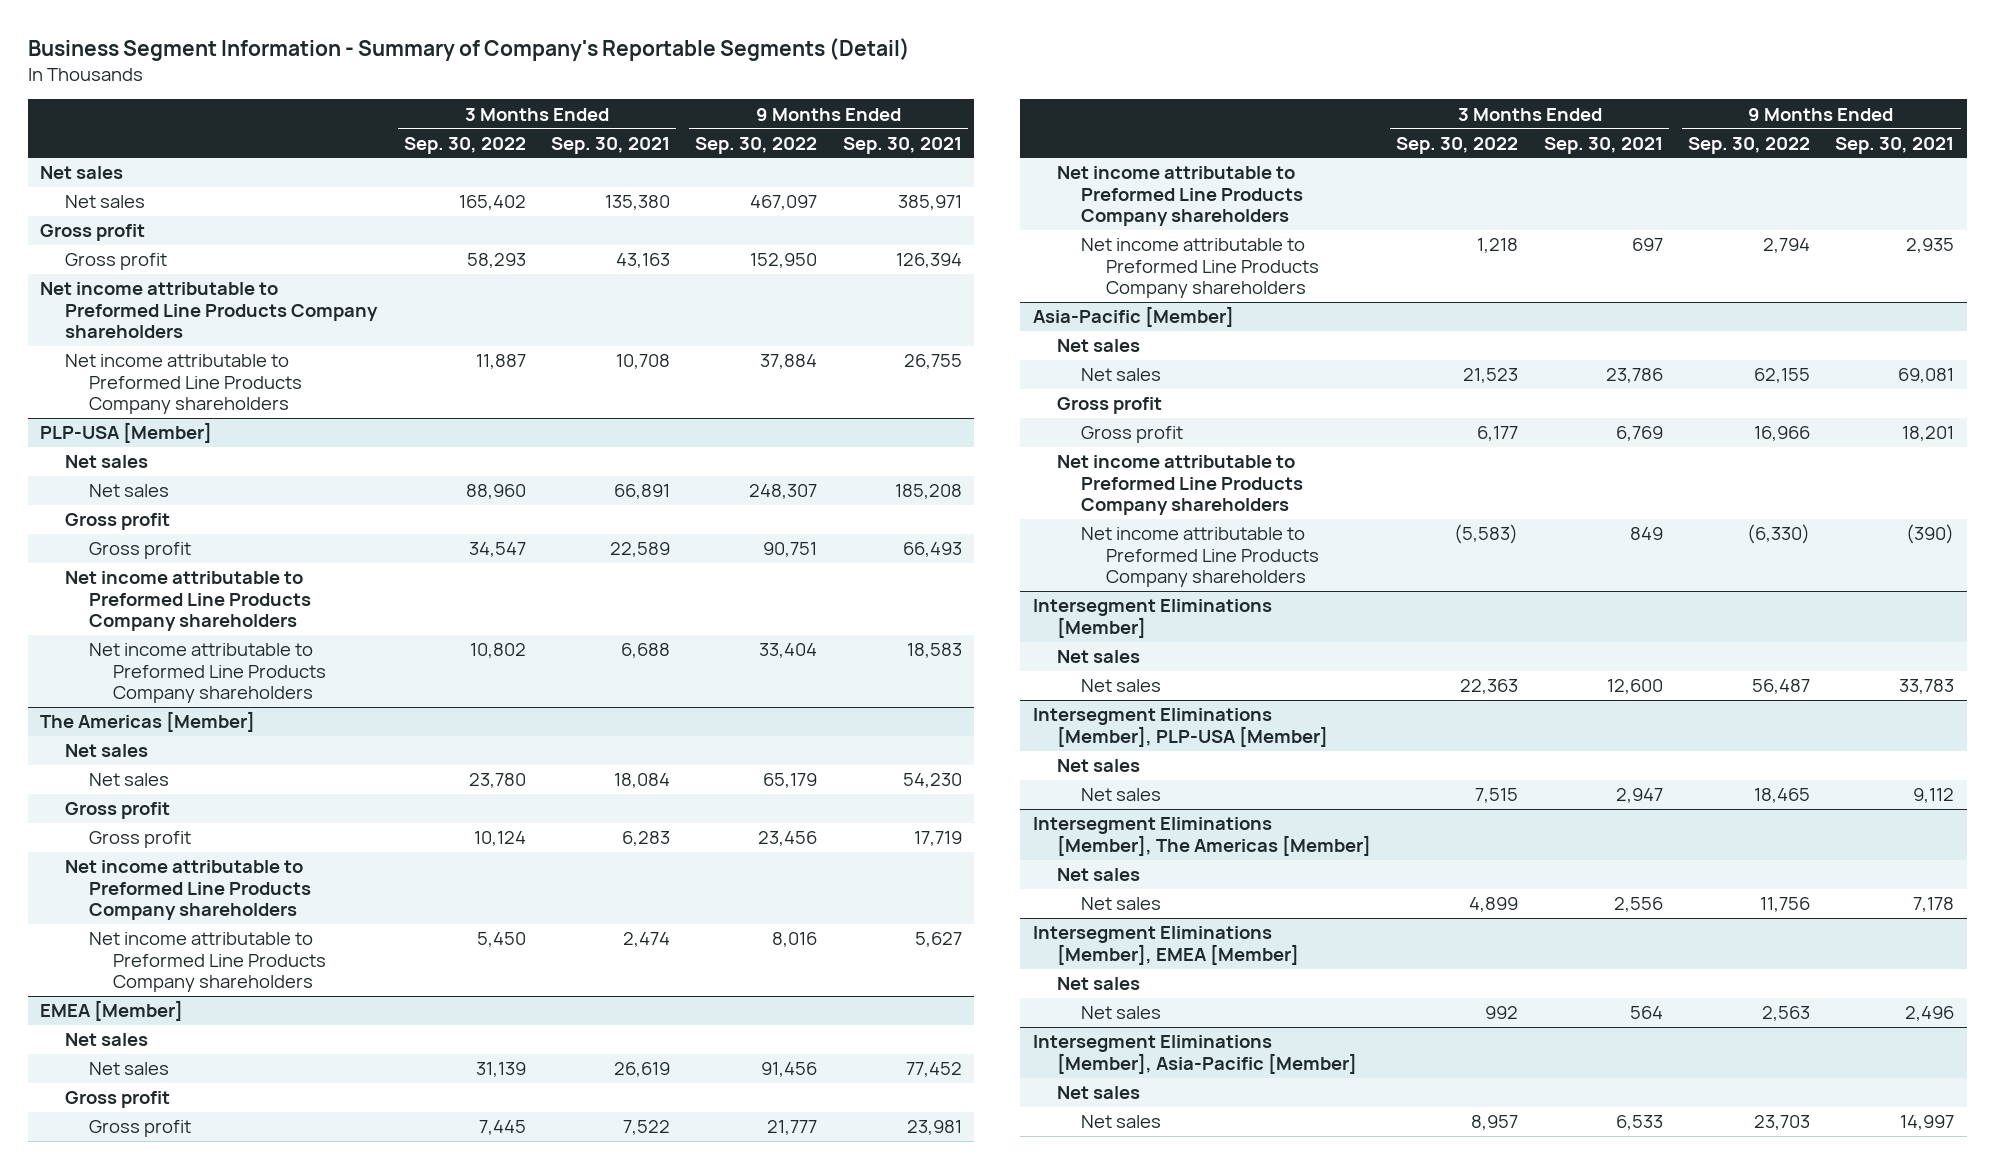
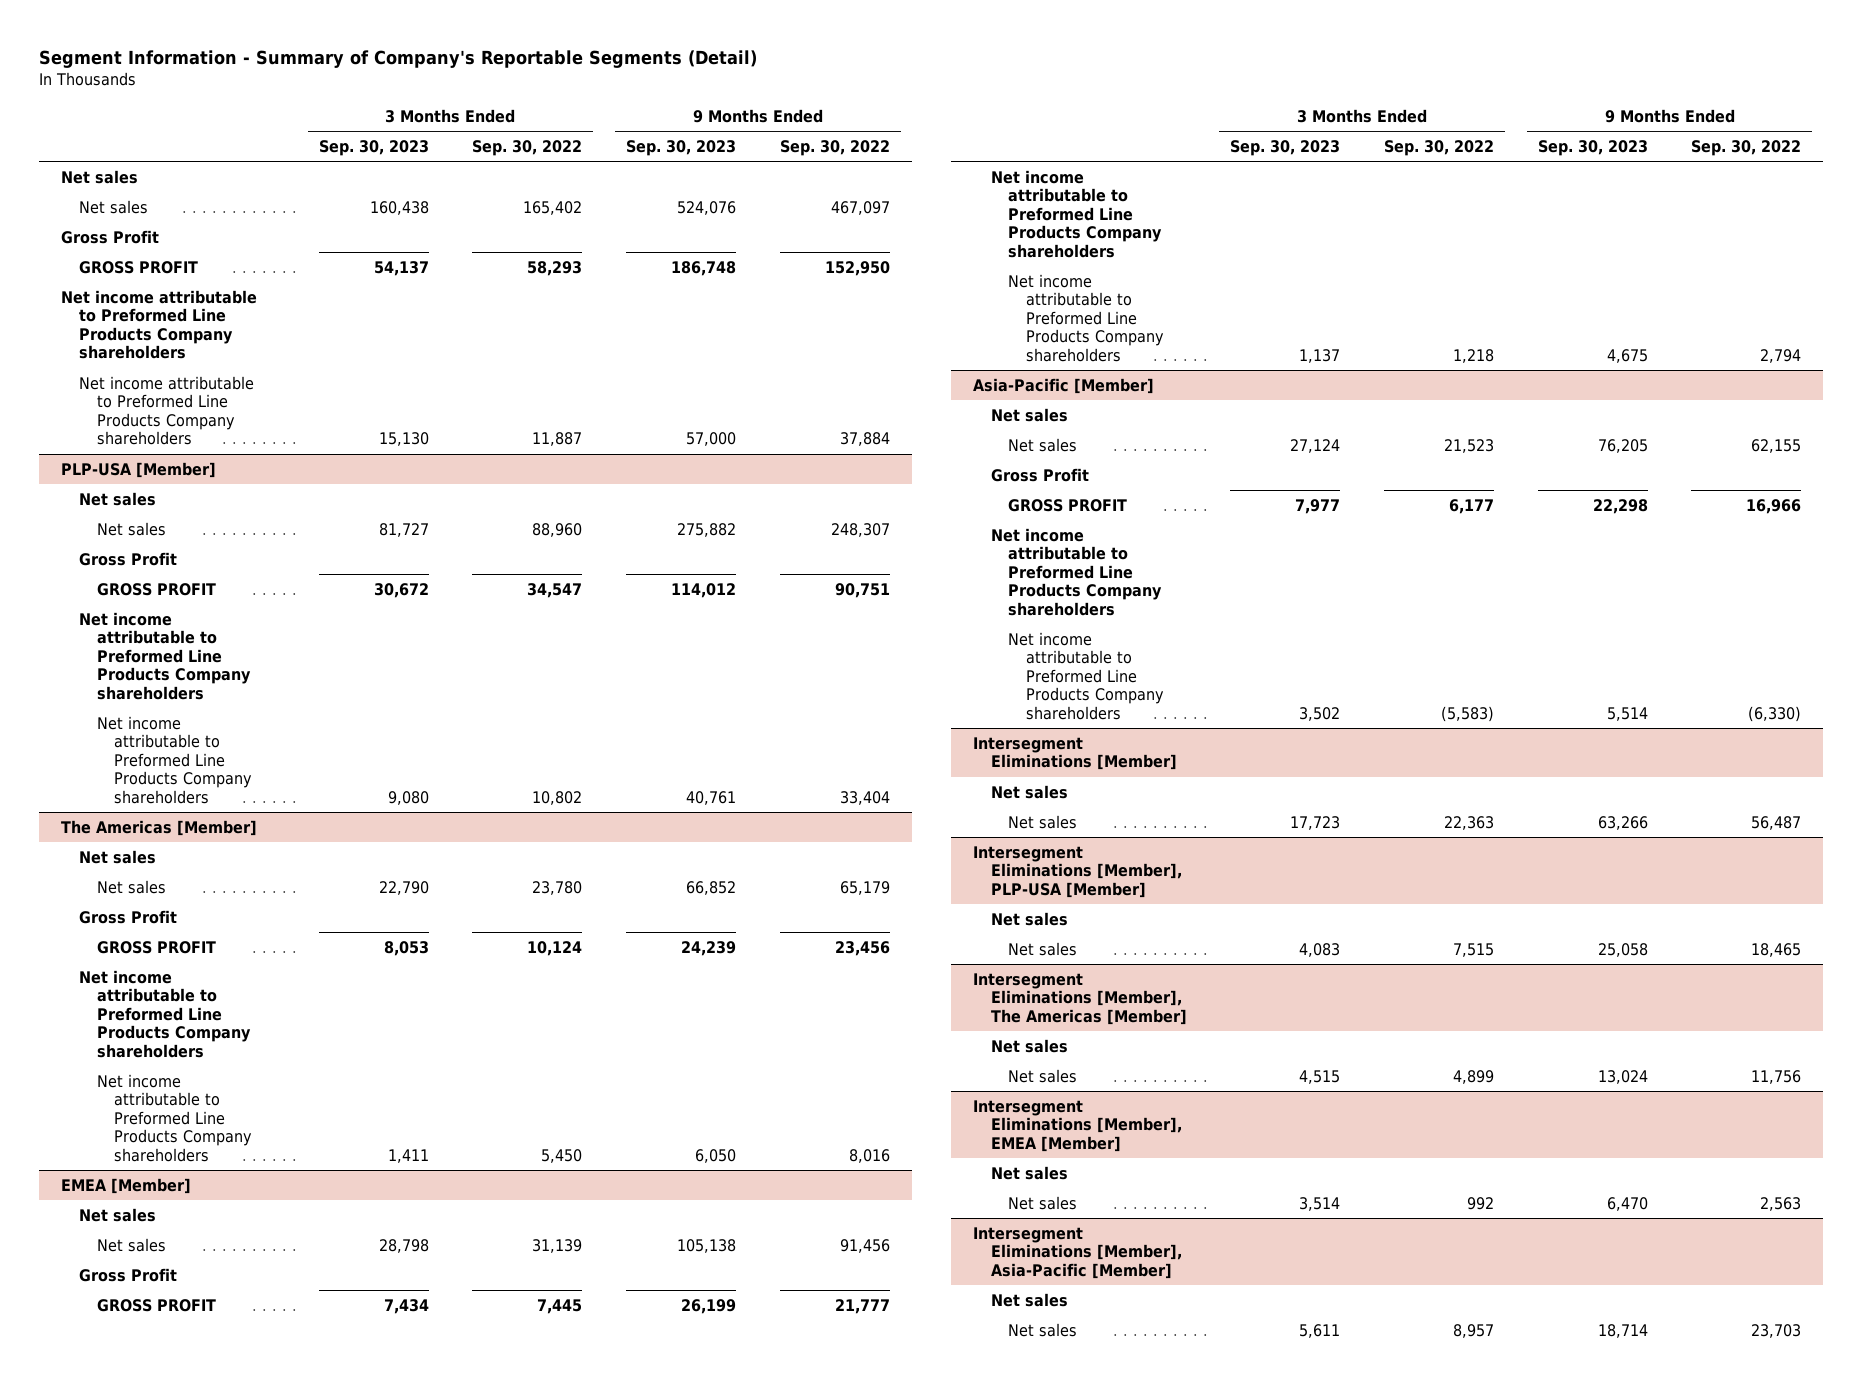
[27,38,910,62] Business Segment Information - Summary of Company's Reportable Segments (Detail) -> [39,49,758,68] Segment Information - Summary of Company's Reportable Segments (Detail)
[551,136,671,154] Sep. 30, 2021 -> none
[842,136,962,154] Sep. 30, 2021 -> none
none -> [318,140,429,157] Sep. 30, 2023
none -> [626,140,737,157] Sep. 30, 2023
[40,224,146,242] Gross profit -> [61,229,160,244] Gross Profit
[64,253,167,271] Gross profit -> [78,260,198,274] GROSS PROFIT
[64,513,170,531] Gross profit -> [78,551,177,566] Gross Profit
[88,542,191,560] Gross profit -> [96,582,216,596] GROSS PROFIT
[64,802,170,820] Gross profit -> [78,909,177,924] Gross Profit
[88,831,191,849] Gross profit -> [96,940,216,954] GROSS PROFIT
[64,1091,170,1109] Gross profit -> [78,1267,177,1282] Gross Profit
[88,1120,191,1138] Gross profit -> [96,1298,216,1312] GROSS PROFIT
[1057,397,1163,415] Gross profit -> [990,467,1089,482] Gross Profit
[1081,426,1184,444] Gross profit -> [1008,498,1128,512] GROSS PROFIT

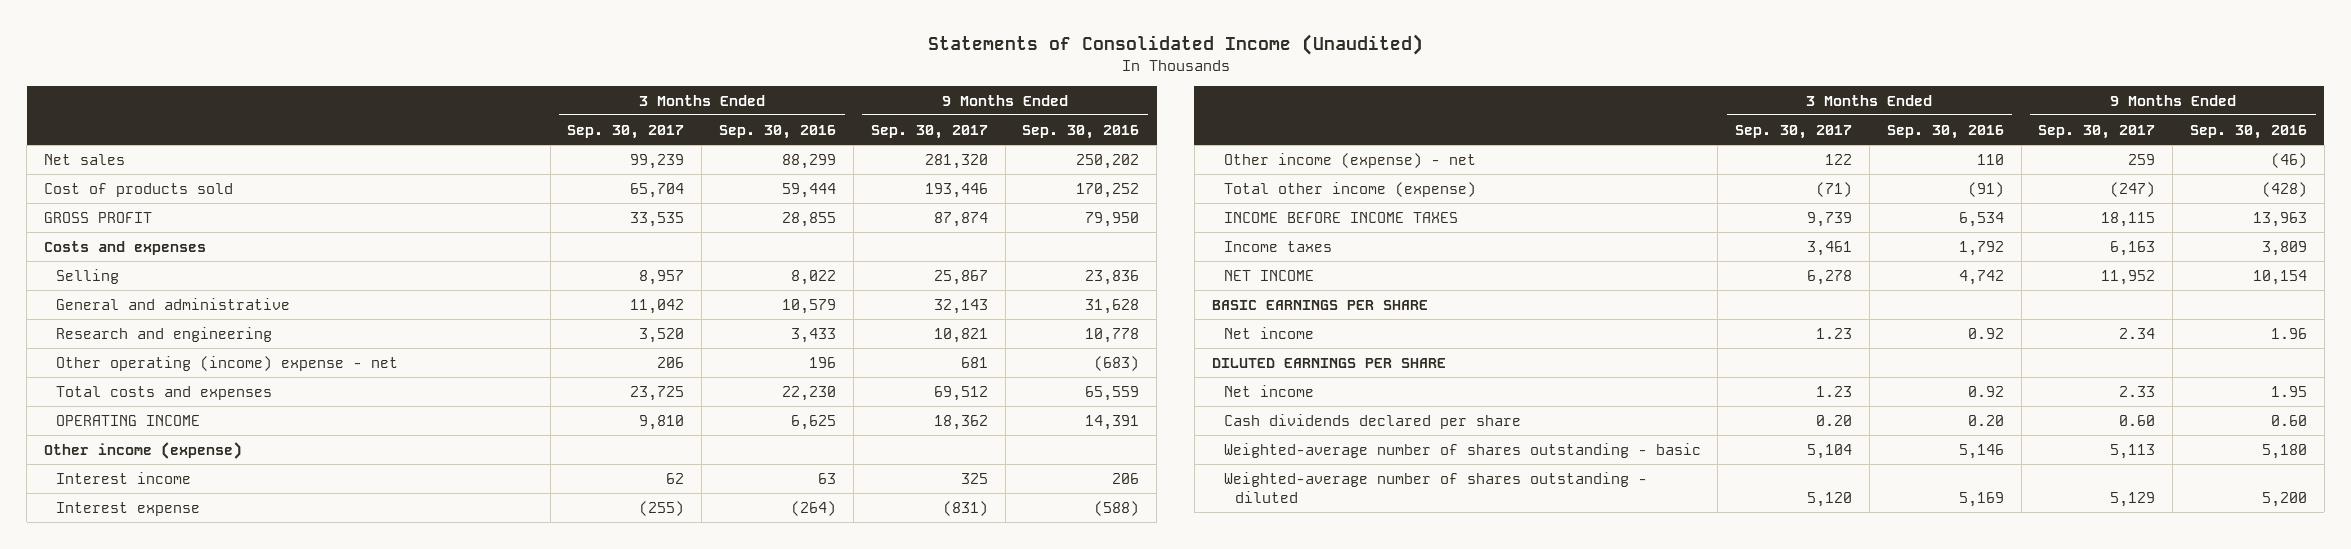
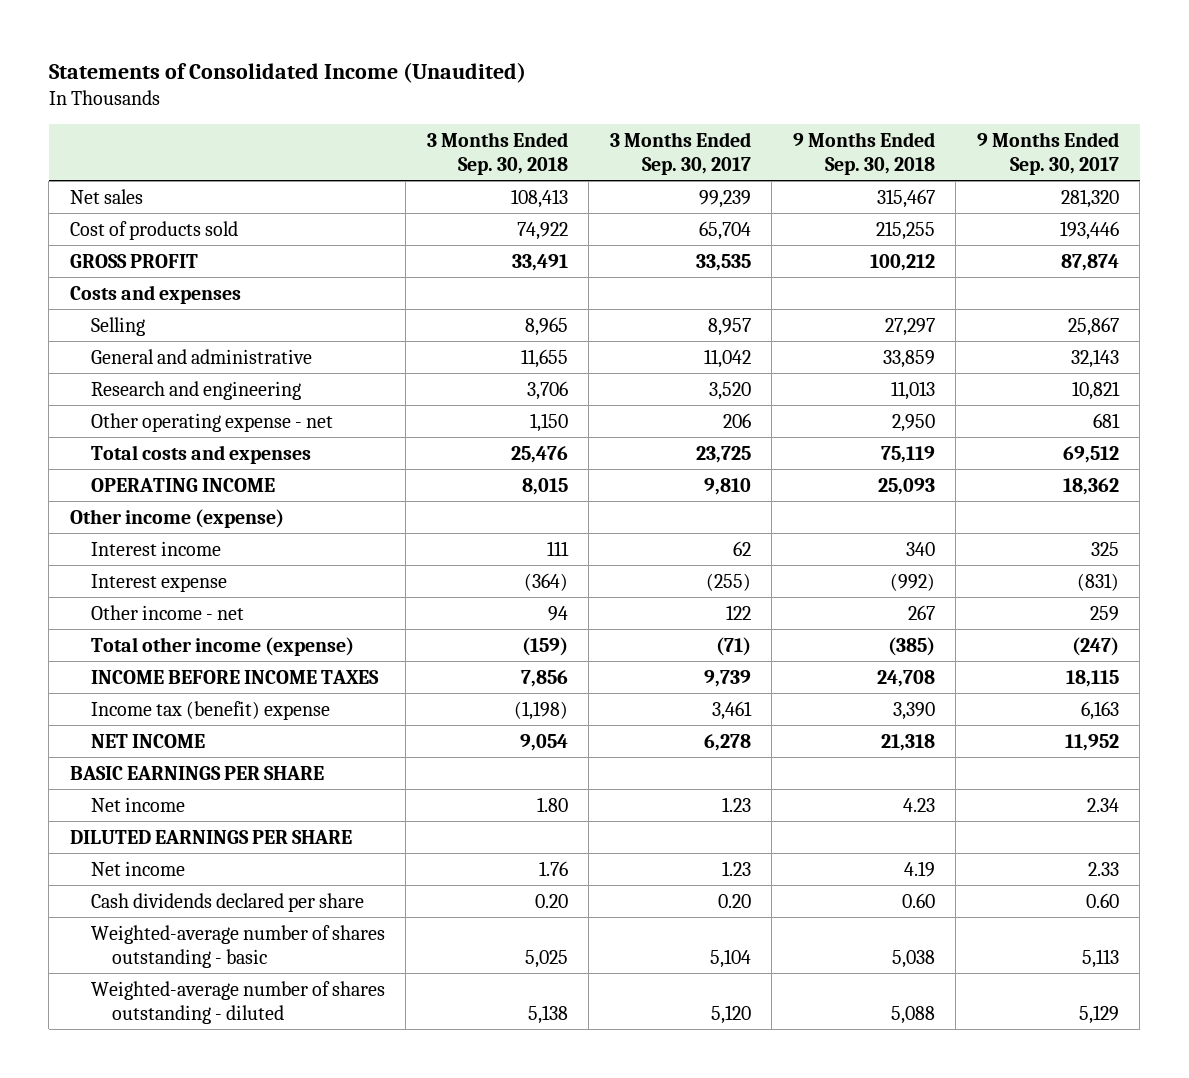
[719,124,837,139] Sep. 30, 2016 -> none
[1022,124,1140,139] Sep. 30, 2016 -> none
none -> [426,131,568,175] 3 Months Ended Sep. 30, 2018
none -> [792,131,935,175] 9 Months Ended Sep. 30, 2018
[55,355,398,371] Other operating (income) expense - net -> [91,412,334,432] Other operating expense - net
[1223,152,1476,168] Other income (expense) - net -> [91,604,245,620] Other income - net
[1223,240,1332,252] Income taxes -> [91,700,331,720] Income tax (benefit) expense

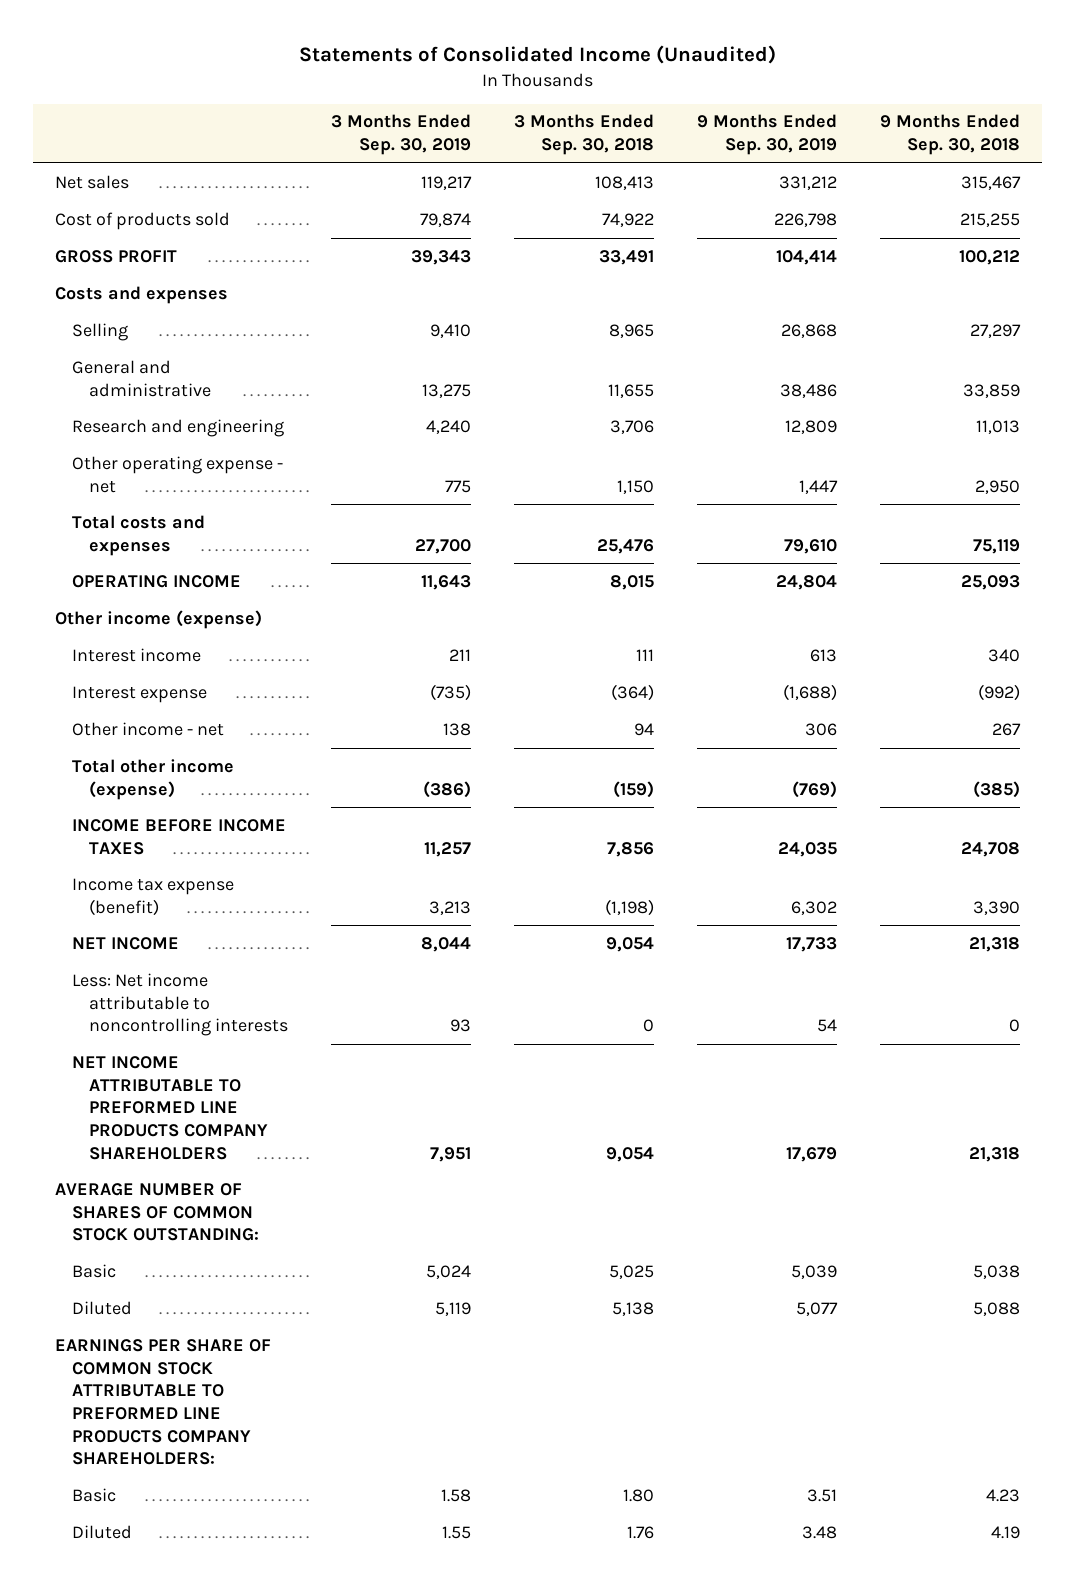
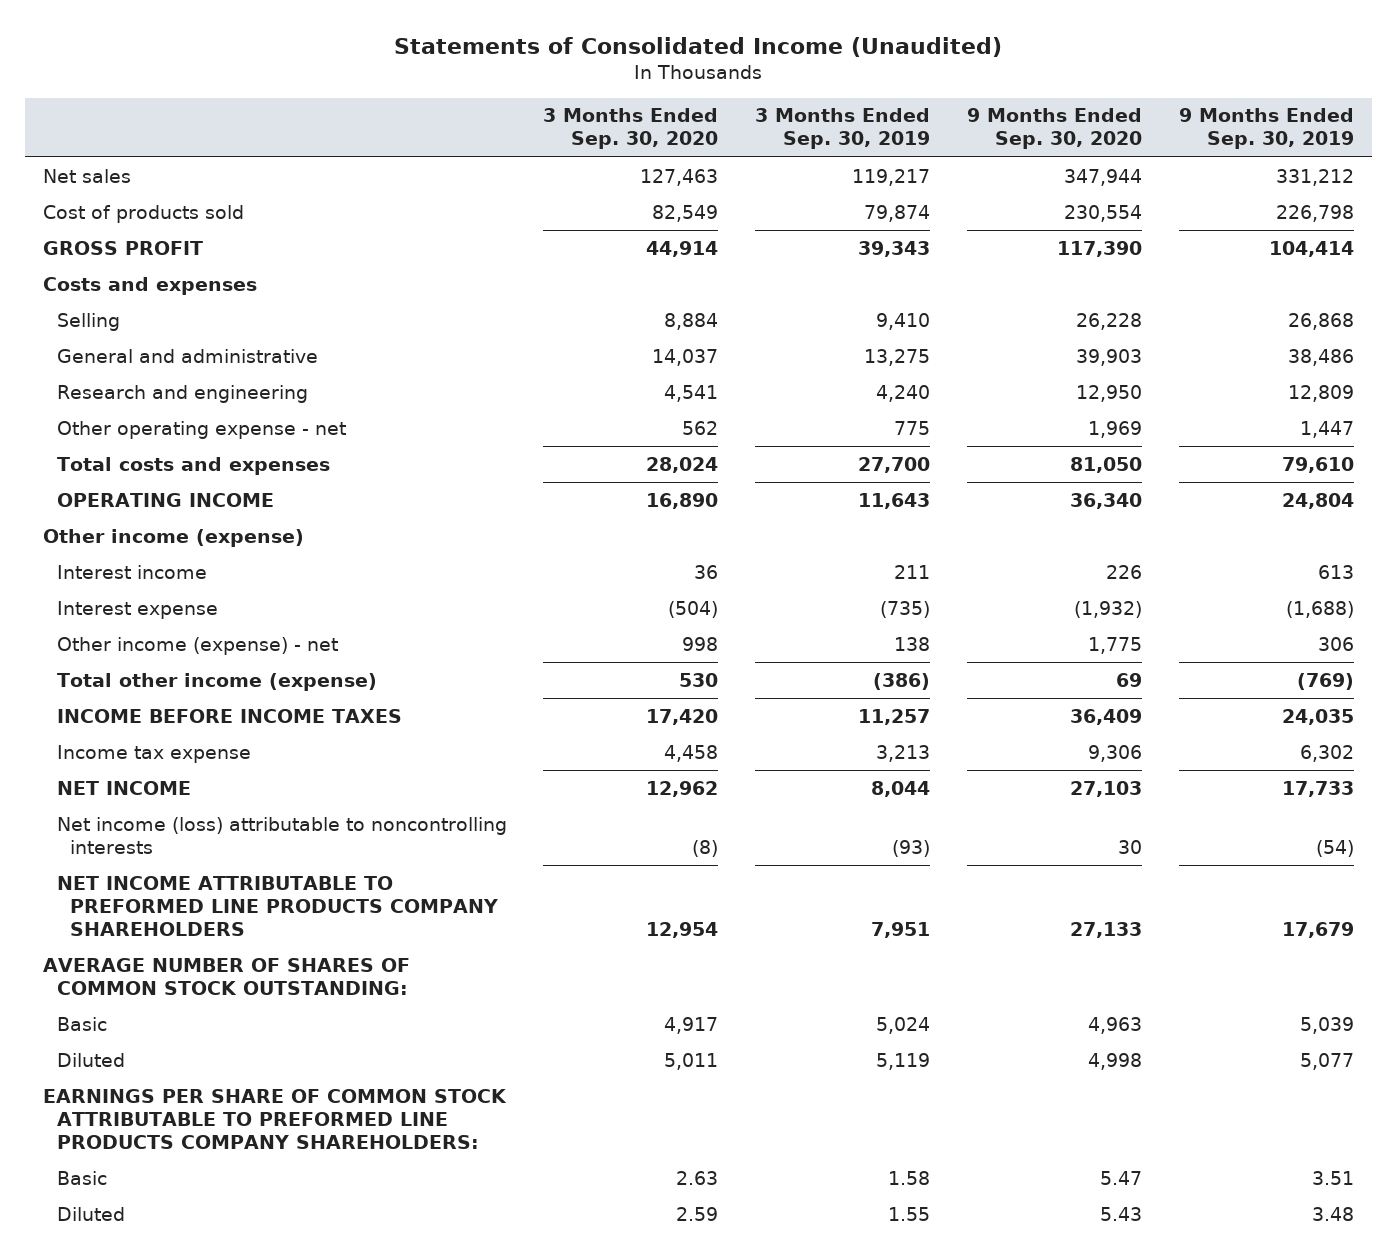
[513,114,654,156] 3 Months Ended Sep. 30, 2018 -> none
[880,114,1021,156] 9 Months Ended Sep. 30, 2018 -> none
none -> [543,108,719,150] 3 Months Ended Sep. 30, 2020
none -> [967,108,1143,150] 9 Months Ended Sep. 30, 2020
[71,721,224,736] Other income - net -> [56,636,338,655] Other income (expense) - net
[71,877,234,916] Income tax expense (benefit) -> [56,744,251,763] Income tax expense
[71,972,288,1037] Less: Net income attributable to noncontrolling interests -> [56,816,507,854] Net income (loss) attributable to noncontrolling interests
[449,1019,471,1033] 93 -> [892,839,931,857] (93)
[817,1019,838,1033] 54 -> [1315,839,1354,857] (54)

